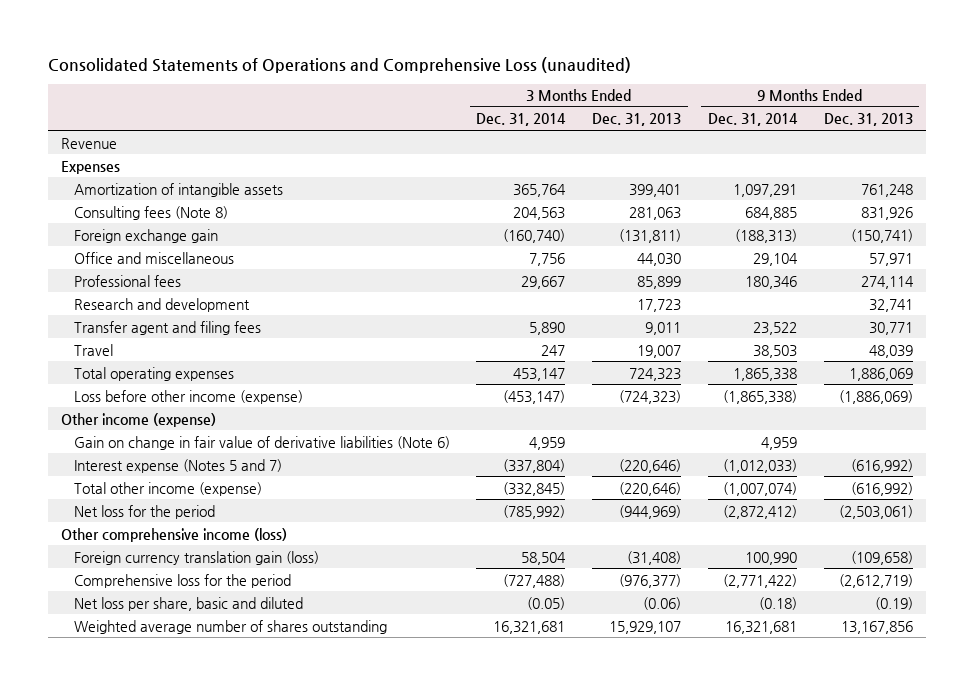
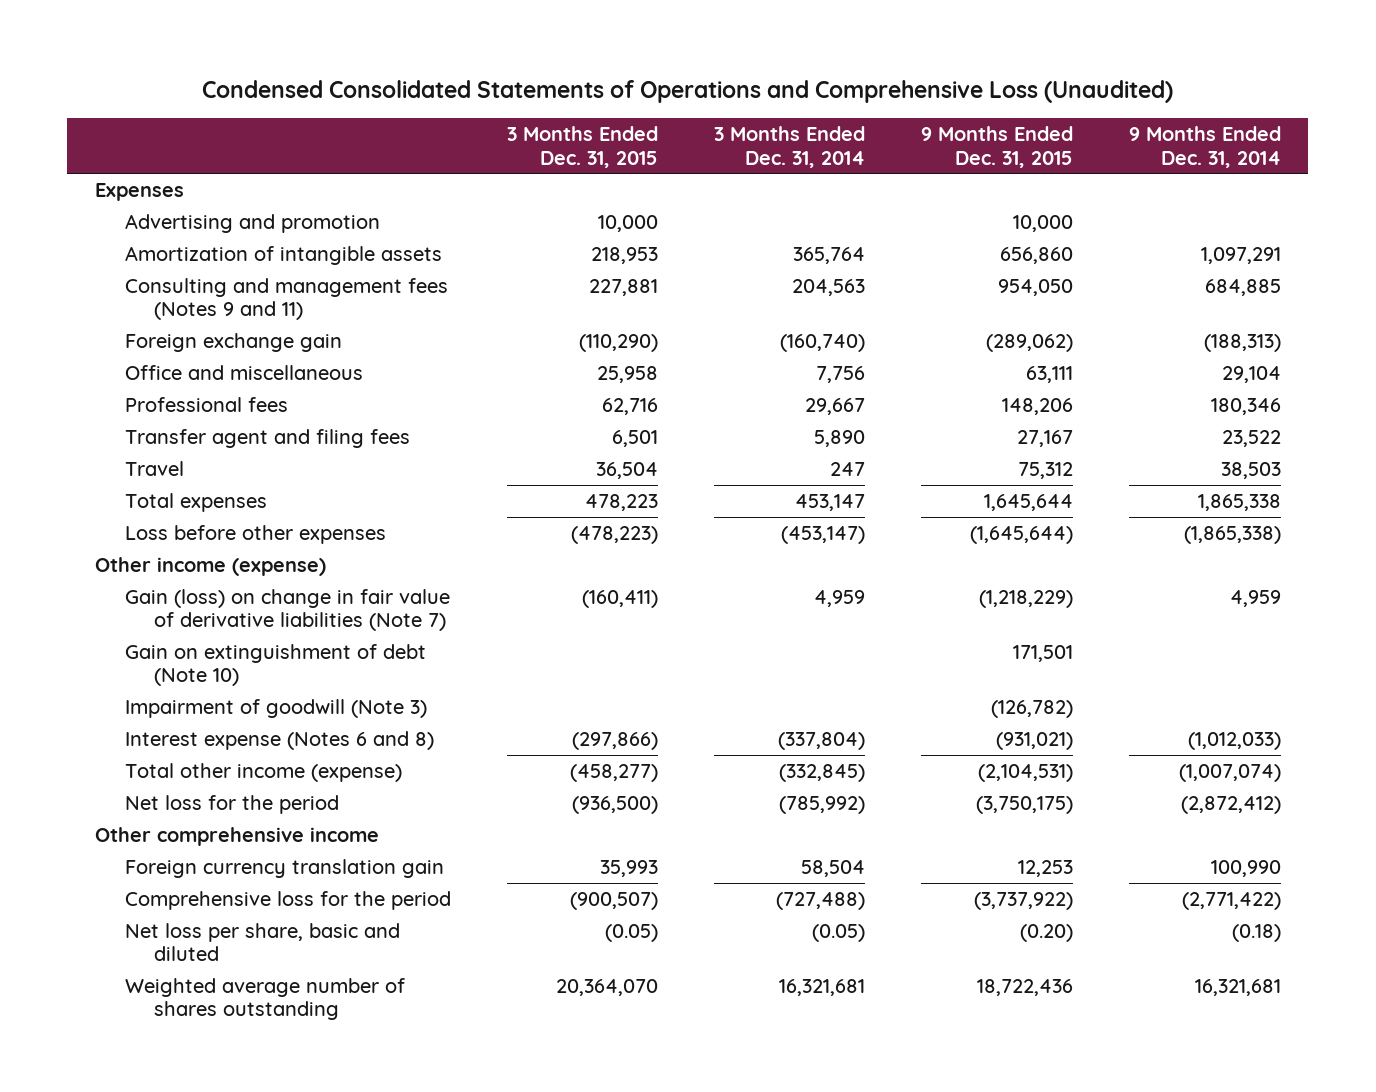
[47,56,631,73] Consolidated Statements of Operations and Comprehensive Loss (unaudited) -> [201,80,1173,104] Condensed Consolidated Statements of Operations and Comprehensive Loss (Unaudited)
[592,113,682,127] Dec. 31, 2013 -> none
[823,113,913,127] Dec. 31, 2013 -> none
none -> [506,126,658,168] 3 Months Ended Dec. 31, 2015
none -> [920,126,1073,168] 9 Months Ended Dec. 31, 2015
[61,137,118,149] Revenue -> none
none -> [124,214,380,234] Advertising and promotion
[73,205,228,220] Consulting fees (Note 8) -> [124,278,448,321] Consulting and management fees (Notes 9 and 11)
[73,297,250,312] Research and development -> none
[73,366,234,381] Total operating expenses -> [124,493,267,513] Total expenses
[73,389,303,404] Loss before other income (expense) -> [124,525,386,545] Loss before other expenses
[73,435,450,450] Gain on change in fair value of derivative liabilities (Note 6) -> [124,589,450,632] Gain (loss) on change in fair value of derivative liabilities (Note 7)
none -> [124,644,426,687] Gain on extinguishment of debt (Note 10)
none -> [124,699,427,719] Impairment of goodwill (Note 3)
[73,458,282,473] Interest expense (Notes 5 and 7) -> [124,731,434,751] Interest expense (Notes 6 and 8)
[61,527,288,542] Other comprehensive income (loss) -> [95,827,380,847] Other comprehensive income
[73,550,319,565] Foreign currency translation gain (loss) -> [124,859,444,879] Foreign currency translation gain

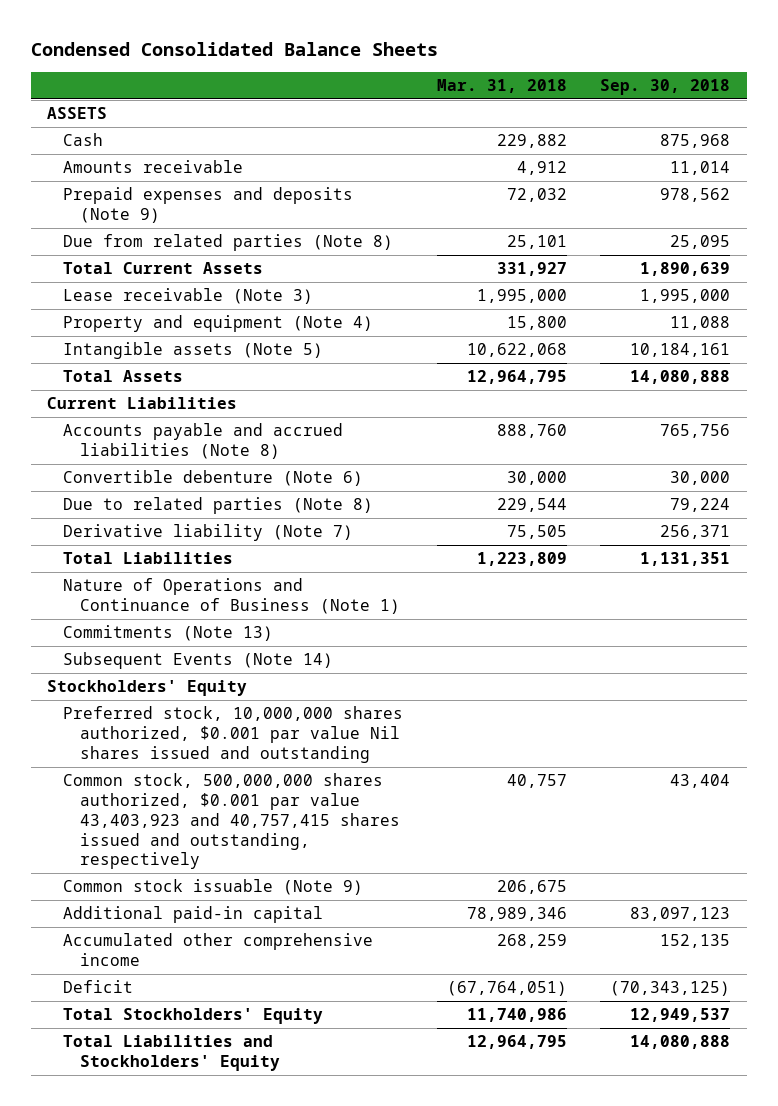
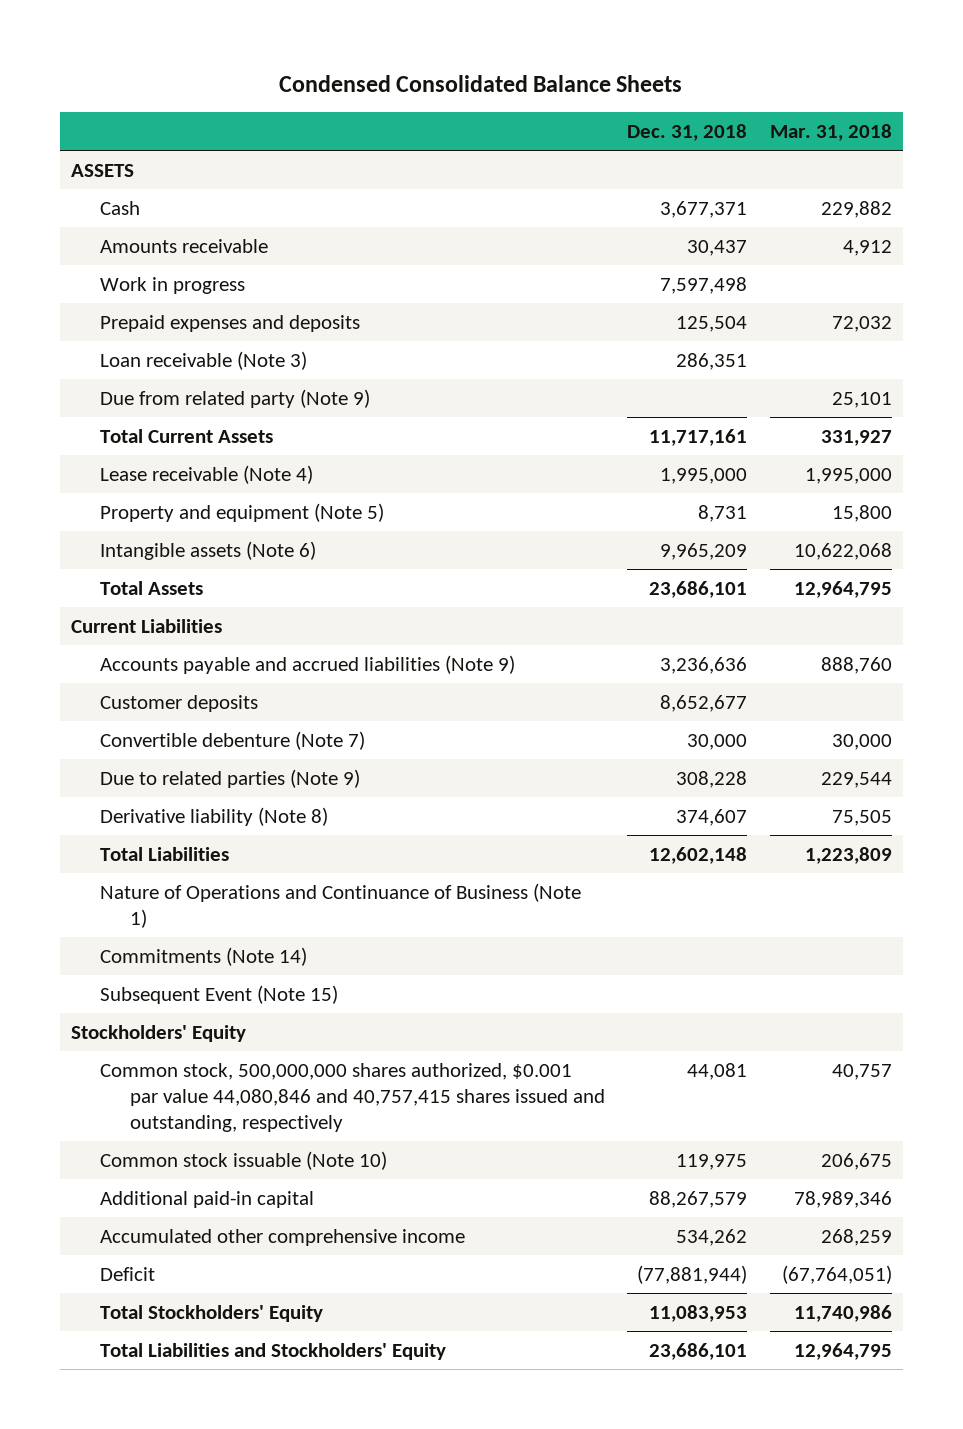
[600,79,731,96] Sep. 30, 2018 -> none
none -> [627,124,748,142] Dec. 31, 2018
none -> [100,276,246,294] Work in progress
[63,187,354,224] Prepaid expenses and deposits (Note 9) -> [100,314,361,332] Prepaid expenses and deposits
none -> [100,350,308,370] Loan receivable (Note 3)
[63,234,394,252] Due from related parties (Note 8) -> [100,388,371,408] Due from related party (Note 9)
[63,288,314,305] Lease receivable (Note 3) -> [100,464,314,484] Lease receivable (Note 4)
[63,315,374,333] Property and equipment (Note 4) -> [100,502,385,522] Property and equipment (Note 5)
[63,342,324,360] Intangible assets (Note 5) -> [100,540,317,560] Intangible assets (Note 6)
[63,423,344,460] Accounts payable and accrued liabilities (Note 8) -> [100,654,516,674] Accounts payable and accrued liabilities (Note 9)
none -> [100,694,259,712] Customer deposits
[63,470,364,487] Convertible debenture (Note 6) -> [100,730,366,750] Convertible debenture (Note 7)
[63,497,374,515] Due to related parties (Note 8) -> [100,768,361,788] Due to related parties (Note 9)
[63,524,354,542] Derivative liability (Note 7) -> [100,806,329,826] Derivative liability (Note 8)
[63,625,274,642] Commitments (Note 13) -> [100,946,308,966] Commitments (Note 14)
[63,652,334,670] Subsequent Events (Note 14) -> [100,984,339,1004] Subsequent Event (Note 15)
[63,706,404,763] Preferred stock, 10,000,000 shares authorized, $0.001 par value Nil shares issued and outstanding -> none
[63,773,400,870] Common stock, 500,000,000 shares authorized, $0.001 par value 43,403,923 and 40,757,415 shares issued and outstanding, respectively -> [100,1062,605,1133] Common stock, 500,000,000 shares authorized, $0.001 par value 44,080,846 and 40,757,415 shares issued and outstanding, respectively
[63,879,364,896] Common stock issuable (Note 9) -> [100,1150,388,1170] Common stock issuable (Note 10)

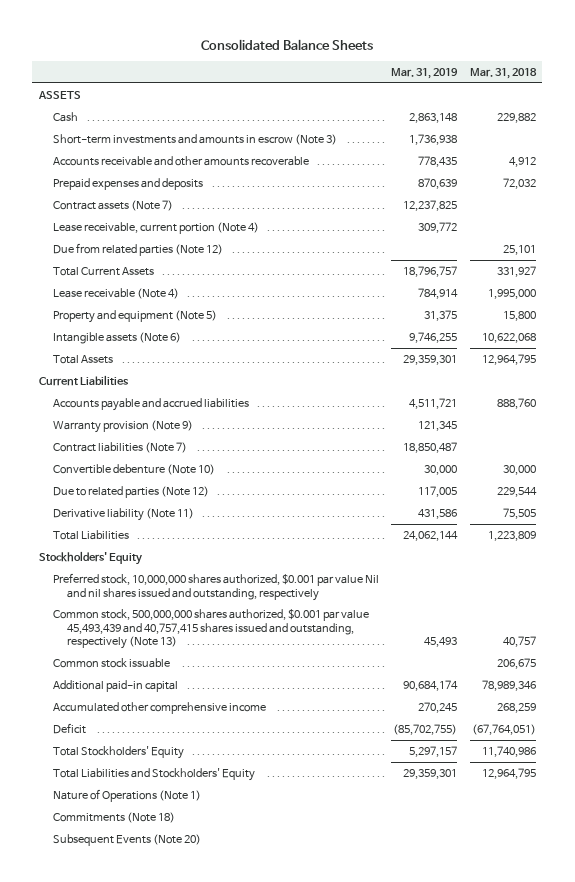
[279,74,683,92] Condensed Consolidated Balance Sheets -> [201,38,374,50] Consolidated Balance Sheets
[627,124,748,142] Dec. 31, 2018 -> none
none -> [391,67,459,79] Mar. 31, 2019
[100,276,246,294] Work in progress -> none
none -> [52,133,337,145] Short-term investments and amounts in escrow (Note 3)
[100,238,269,253] Amounts receivable -> [52,155,309,166] Accounts receivable and other amounts recoverable
none -> [52,199,173,211] Contract assets (Note 7)
[100,350,308,370] Loan receivable (Note 3) -> [52,221,259,234] Lease receivable, current portion (Note 4)
[100,388,371,408] Due from related party (Note 9) -> [52,242,223,256] Due from related parties (Note 12)
[100,694,259,712] Customer deposits -> none
[100,654,516,674] Accounts payable and accrued liabilities (Note 9) -> [52,397,249,411] Accounts payable and accrued liabilities
none -> [52,419,193,433] Warranty provision (Note 9)
none -> [52,441,187,453] Contract liabilities (Note 7)
[100,730,366,750] Convertible debenture (Note 7) -> [52,463,215,475] Convertible debenture (Note 10)
[100,768,361,788] Due to related parties (Note 9) -> [52,485,209,498] Due to related parties (Note 12)
[100,806,329,826] Derivative liability (Note 8) -> [52,507,194,521] Derivative liability (Note 11)
[100,882,582,928] Nature of Operations and Continuance of Business (Note 1) -> none
[100,946,308,966] Commitments (Note 14) -> none
[100,984,339,1004] Subsequent Event (Note 15) -> none
none -> [52,572,379,601] Preferred stock, 10,000,000 shares authorized, $0.001 par value Nil and nil shares issued and outstanding, respectively
[100,1062,605,1133] Common stock, 500,000,000 shares authorized, $0.001 par value 44,080,846 and 40,757,415 shares issued and outstanding, respectively -> [52,608,369,650] Common stock, 500,000,000 shares authorized, $0.001 par value 45,493,439 and 40,757,415 shares issued and outstanding, respectively (Note 13)
[100,1150,388,1170] Common stock issuable (Note 10) -> [52,657,170,668] Common stock issuable
none -> [52,788,201,802] Nature of Operations (Note 1)
none -> [52,811,175,823] Commitments (Note 18)
none -> [52,833,201,846] Subsequent Events (Note 20)

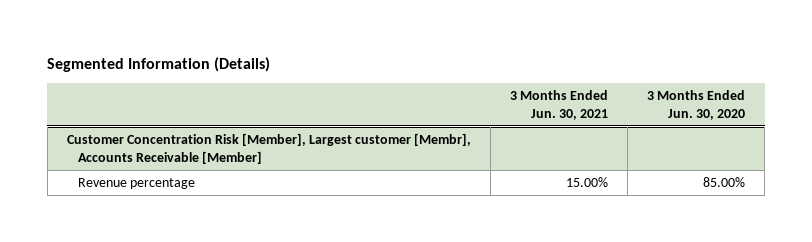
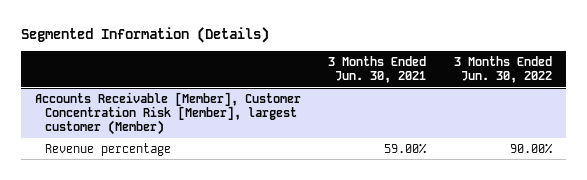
[647,90,746,120] 3 Months Ended Jun. 30, 2020 -> none
none -> [453,55,552,84] 3 Months Ended Jun. 30, 2022
[66,133,471,164] Customer Concentration Risk [Member], Largest customer [Membr], Accounts Receivable [Member] -> [34,91,301,136] Accounts Receivable [Member], Customer Concentration Risk [Member], largest customer (Member)
[566,177,609,188] 15.00% -> [384,142,428,154] 59.00%

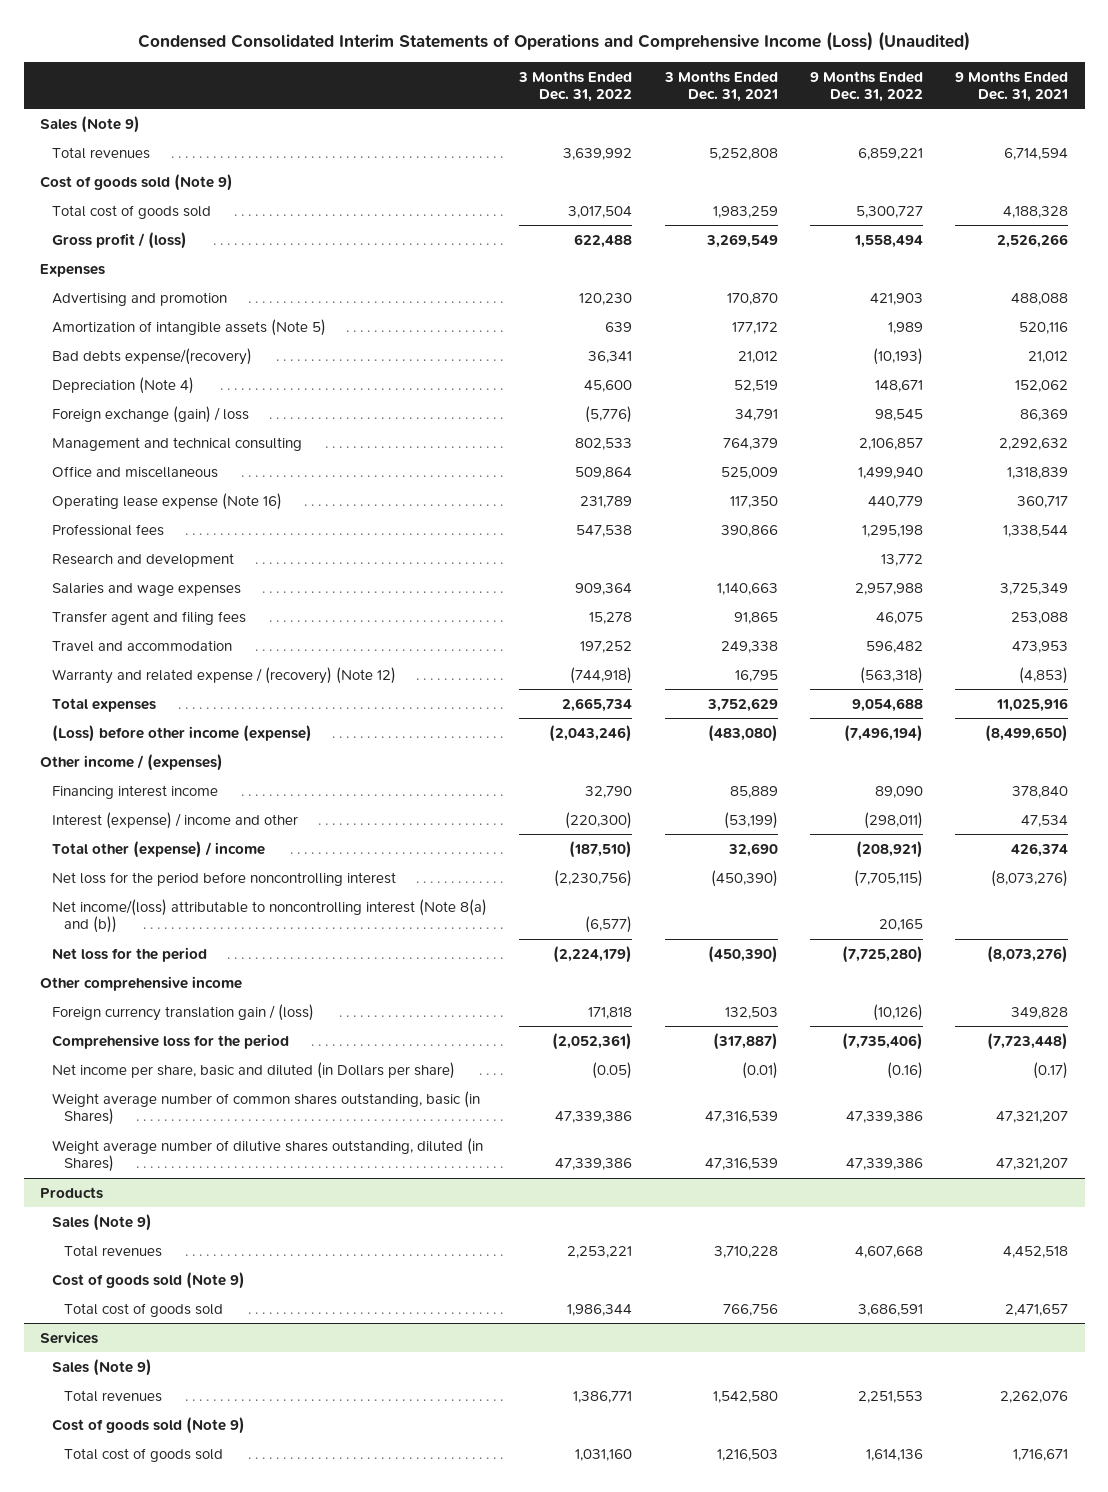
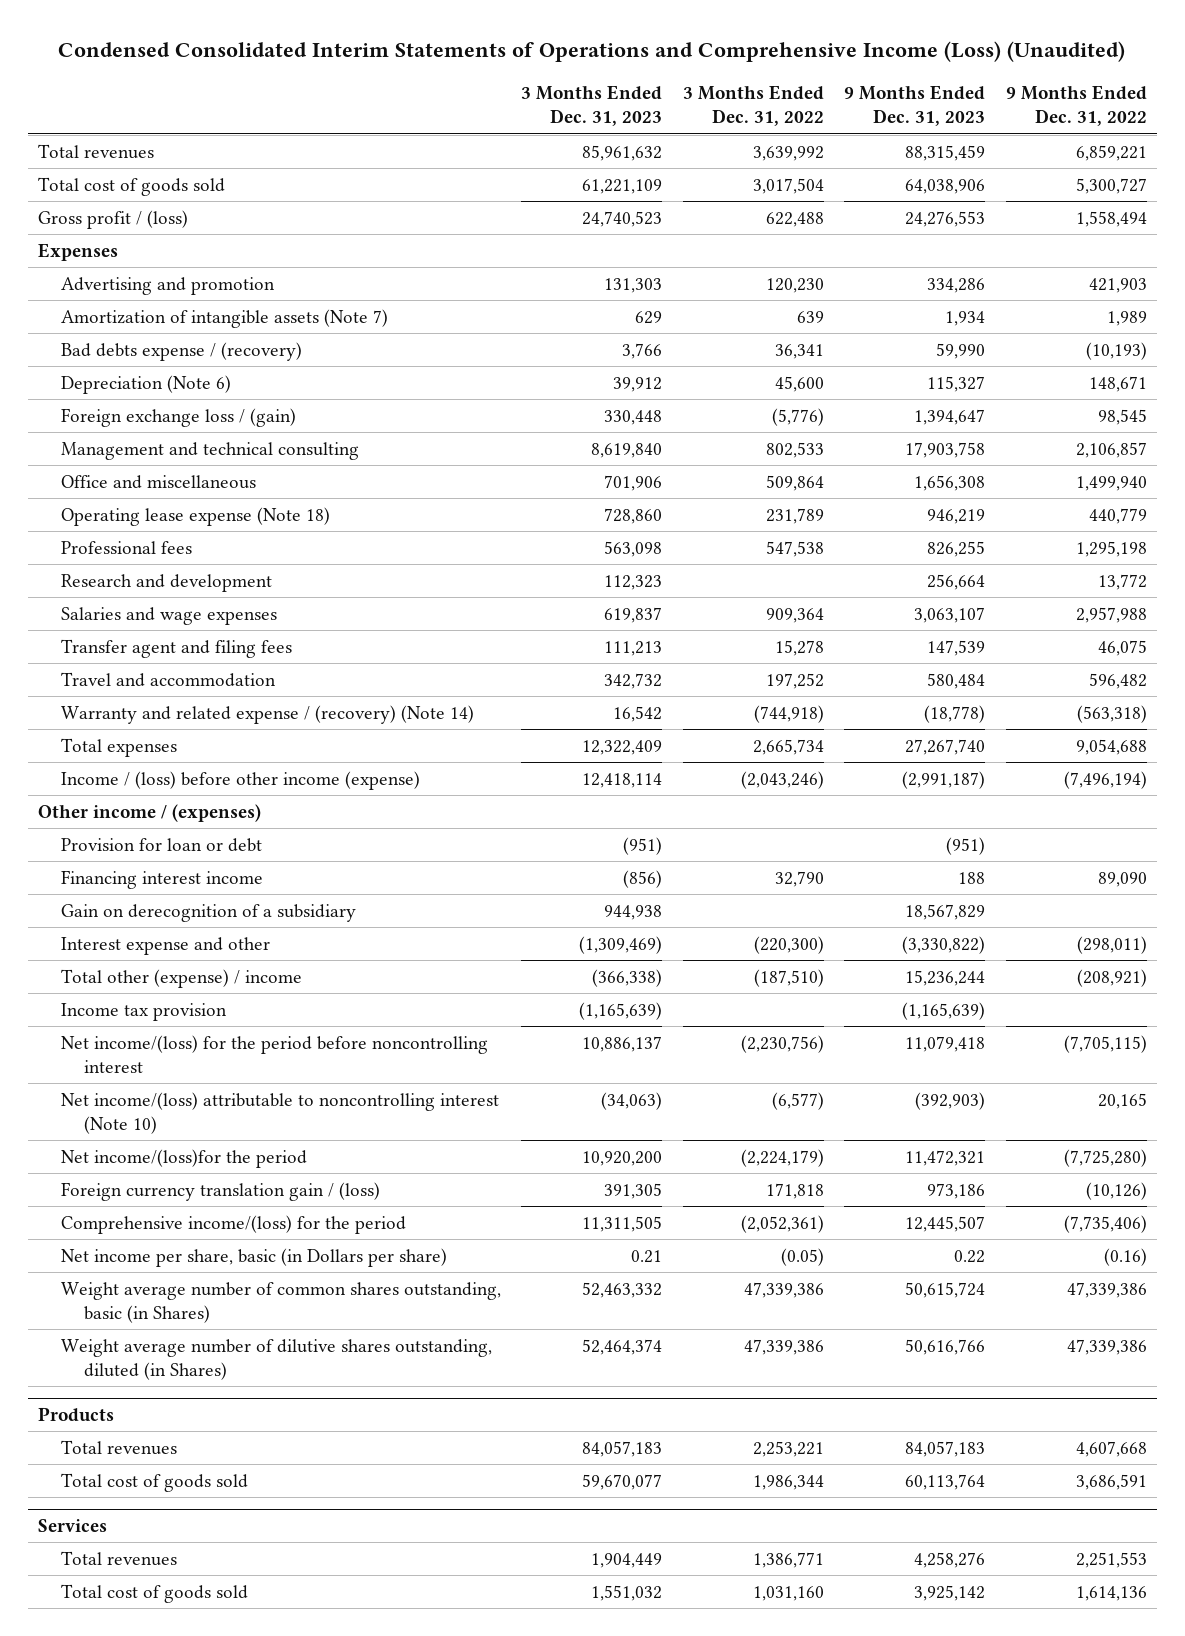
[663,70,778,103] 3 Months Ended Dec. 31, 2021 -> none
[955,70,1069,103] 9 Months Ended Dec. 31, 2021 -> none
none -> [521,84,663,127] 3 Months Ended Dec. 31, 2023
none -> [844,84,986,127] 9 Months Ended Dec. 31, 2023
[39,115,140,133] Sales (Note 9) -> none
[39,173,233,191] Cost of goods sold (Note 9) -> none
[52,318,327,336] Amortization of intangible assets (Note 5) -> [61,308,389,328] Amortization of intangible assets (Note 7)
[52,347,253,365] Bad debts expense/(recovery) -> [61,341,303,361] Bad debts expense / (recovery)
[52,376,195,394] Depreciation (Note 4) -> [61,374,232,394] Depreciation (Note 6)
[52,405,250,423] Foreign exchange (gain) / loss -> [61,407,297,427] Foreign exchange loss / (gain)
[52,492,283,510] Operating lease expense (Note 16) -> [61,506,331,526] Operating lease expense (Note 18)
[52,666,397,684] Warranty and related expense / (recovery) (Note 12) -> [61,704,475,724] Warranty and related expense / (recovery) (Note 14)
[52,724,313,742] (Loss) before other income (expense) -> [61,770,421,790] Income / (loss) before other income (expense)
none -> [61,837,263,852] Provision for loan or debt
none -> [61,903,357,922] Gain on derecognition of a subsidiary
[52,811,299,829] Interest (expense) / income and other -> [61,936,271,955] Interest expense and other
[39,975,242,991] Other comprehensive income -> none
none -> [61,1002,228,1021] Income tax provision
[52,871,397,886] Net loss for the period before noncontrolling interest -> [61,1034,489,1074] Net income/(loss) for the period before noncontrolling interest
[52,898,488,934] Net income/(loss) attributable to noncontrolling interest (Note 8(a) and (b)) -> [61,1091,500,1135] Net income/(loss) attributable to noncontrolling interest (Note 10)
[52,946,208,962] Net loss for the period -> [61,1148,308,1168] Net income/(loss)for the period
[52,1033,290,1049] Comprehensive loss for the period -> [61,1214,407,1234] Comprehensive income/(loss) for the period
[52,1061,456,1079] Net income per share, basic and diluted (in Dollars per share) -> [61,1247,448,1267] Net income per share, basic (in Dollars per share)
[52,1213,153,1231] Sales (Note 9) -> none
[52,1271,246,1289] Cost of goods sold (Note 9) -> none
[52,1358,153,1376] Sales (Note 9) -> none
[52,1416,246,1434] Cost of goods sold (Note 9) -> none

